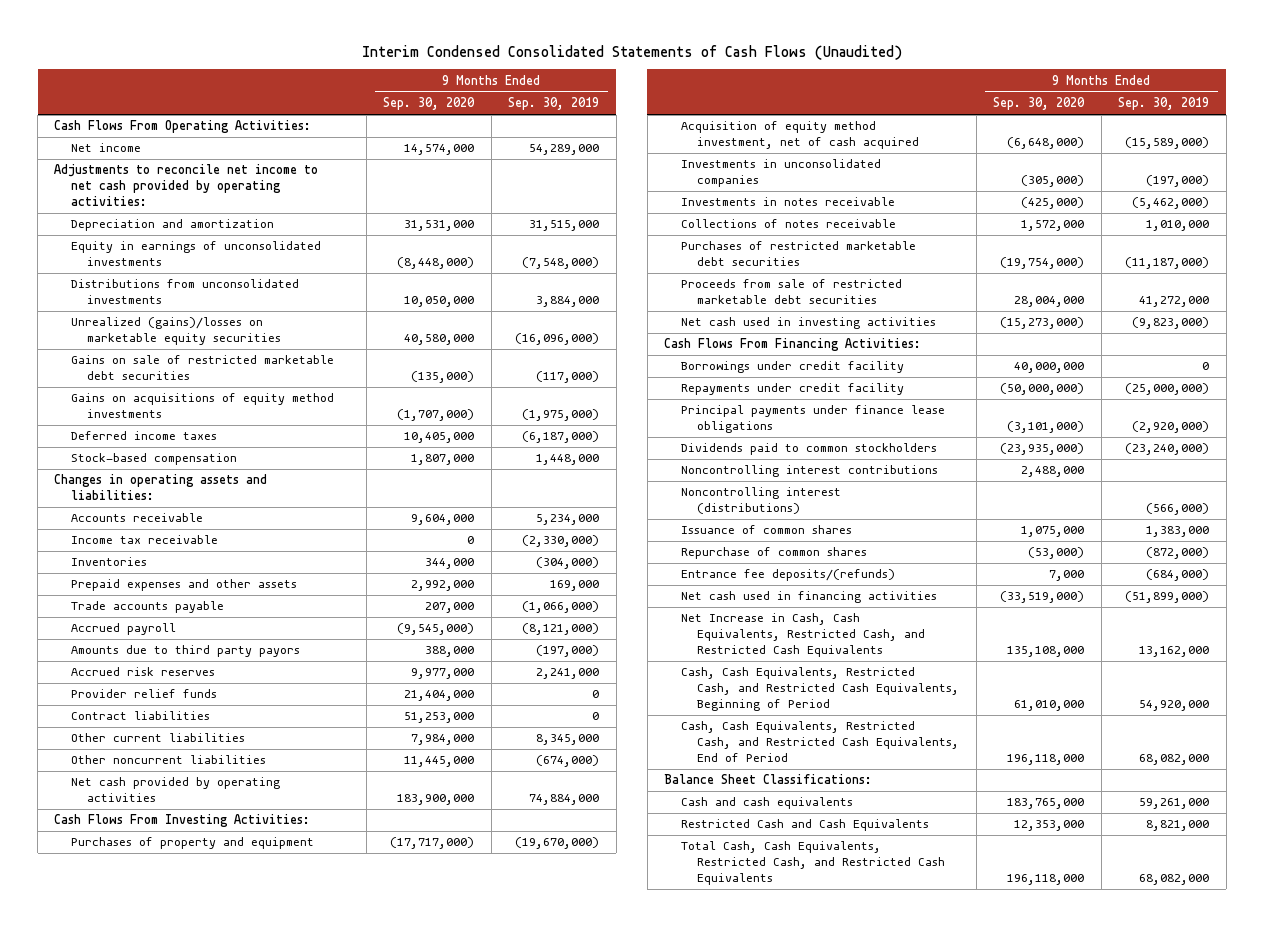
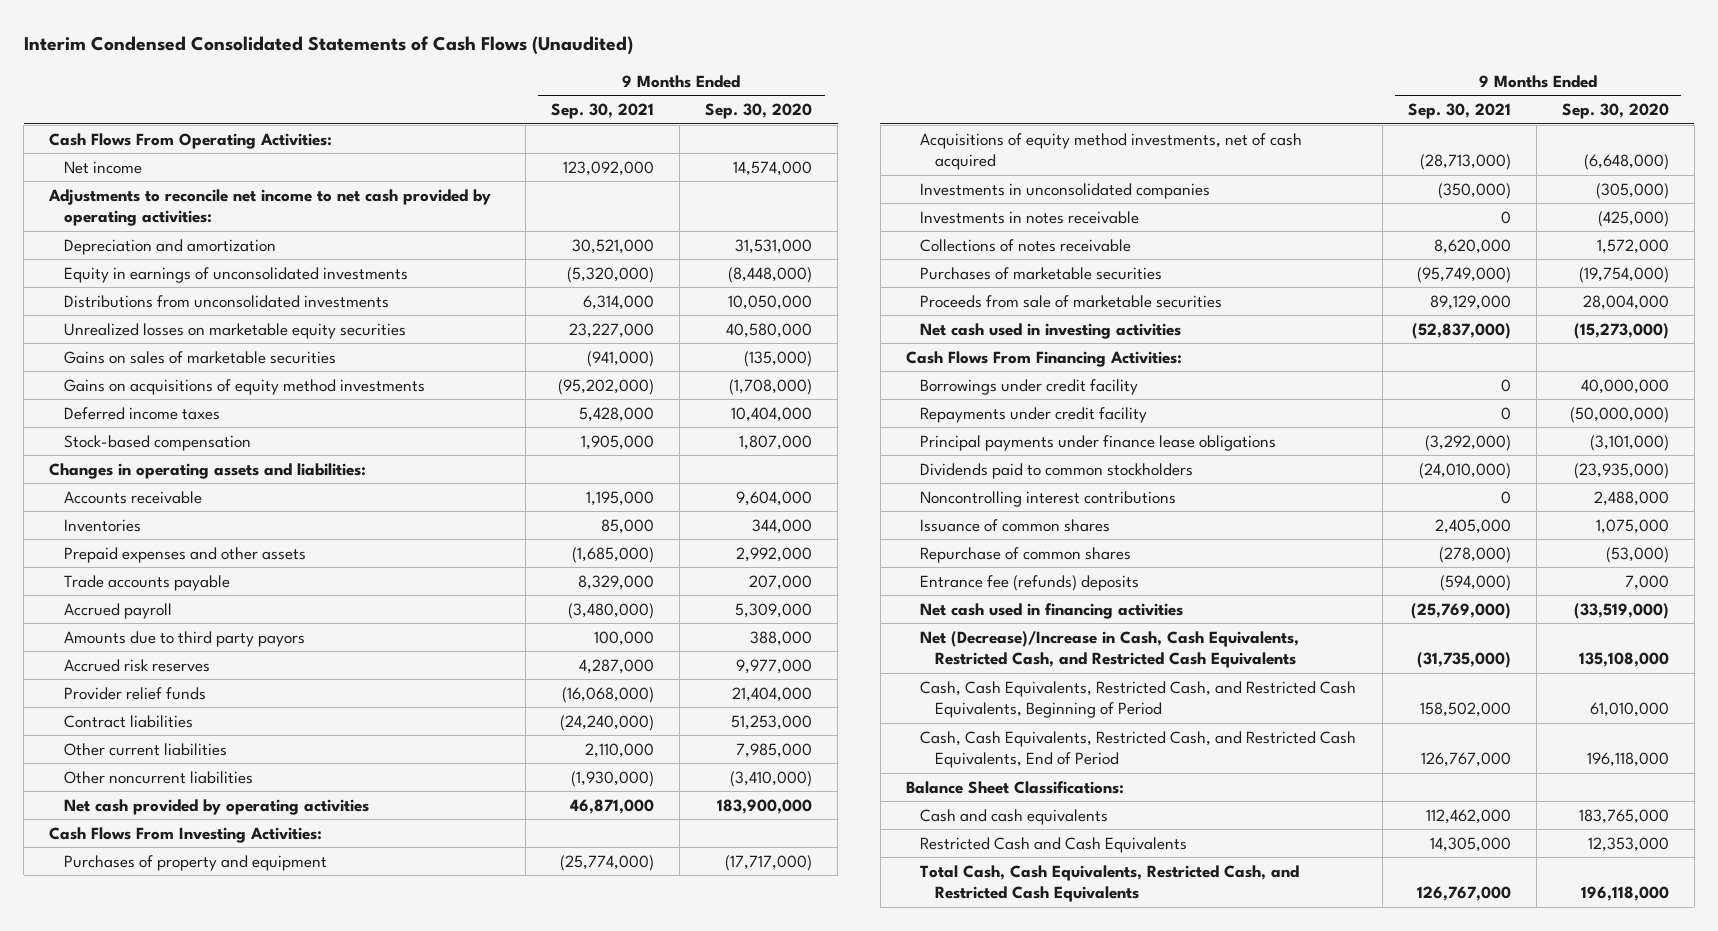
[508,97,600,111] Sep. 30, 2019 -> none
none -> [550,103,654,120] Sep. 30, 2021
[70,317,282,346] Unrealized (gains)/losses on marketable equity securities -> [63,322,406,339] Unrealized losses on marketable equity securities
[70,355,334,381] Gains on sale of restricted marketable debt securities -> [63,350,336,364] Gains on sales of marketable securities
[397,409,475,422] (1,707,000) -> [728,378,812,395] (1,708,000)
[404,432,475,444] 10,405,000 -> [730,406,812,422] 10,404,000
[70,535,218,545] Income tax receivable -> none
[397,623,475,636] (9,545,000) -> [734,602,812,618] 5,309,000
[411,734,475,746] 7,984,000 -> [735,742,812,758] 7,985,000
[404,756,475,768] 11,445,000 -> [729,770,812,787] (3,410,000)
[680,121,920,150] Acquisition of equity method investment, net of cash acquired -> [920,132,1303,171] Acquisitions of equity method investments, net of cash acquired
[680,241,916,267] Purchases of restricted marketable debt securities -> [920,266,1163,280] Purchases of marketable securities
[680,279,902,305] Proceeds from sale of restricted marketable debt securities -> [920,294,1223,308] Proceeds from sale of marketable securities
[680,487,841,515] Noncontrolling interest (distributions) -> none
[680,569,895,582] Entrance fee deposits/(refunds) -> [920,574,1140,591] Entrance fee (refunds) deposits
[680,613,926,658] Net Increase in Cash, Cash Equivalents, Restricted Cash, and Restricted Cash Equivalents -> [920,630,1300,669] Net (Decrease)/Increase in Cash, Cash Equivalents, Restricted Cash, and Restricted Cash Equivalents

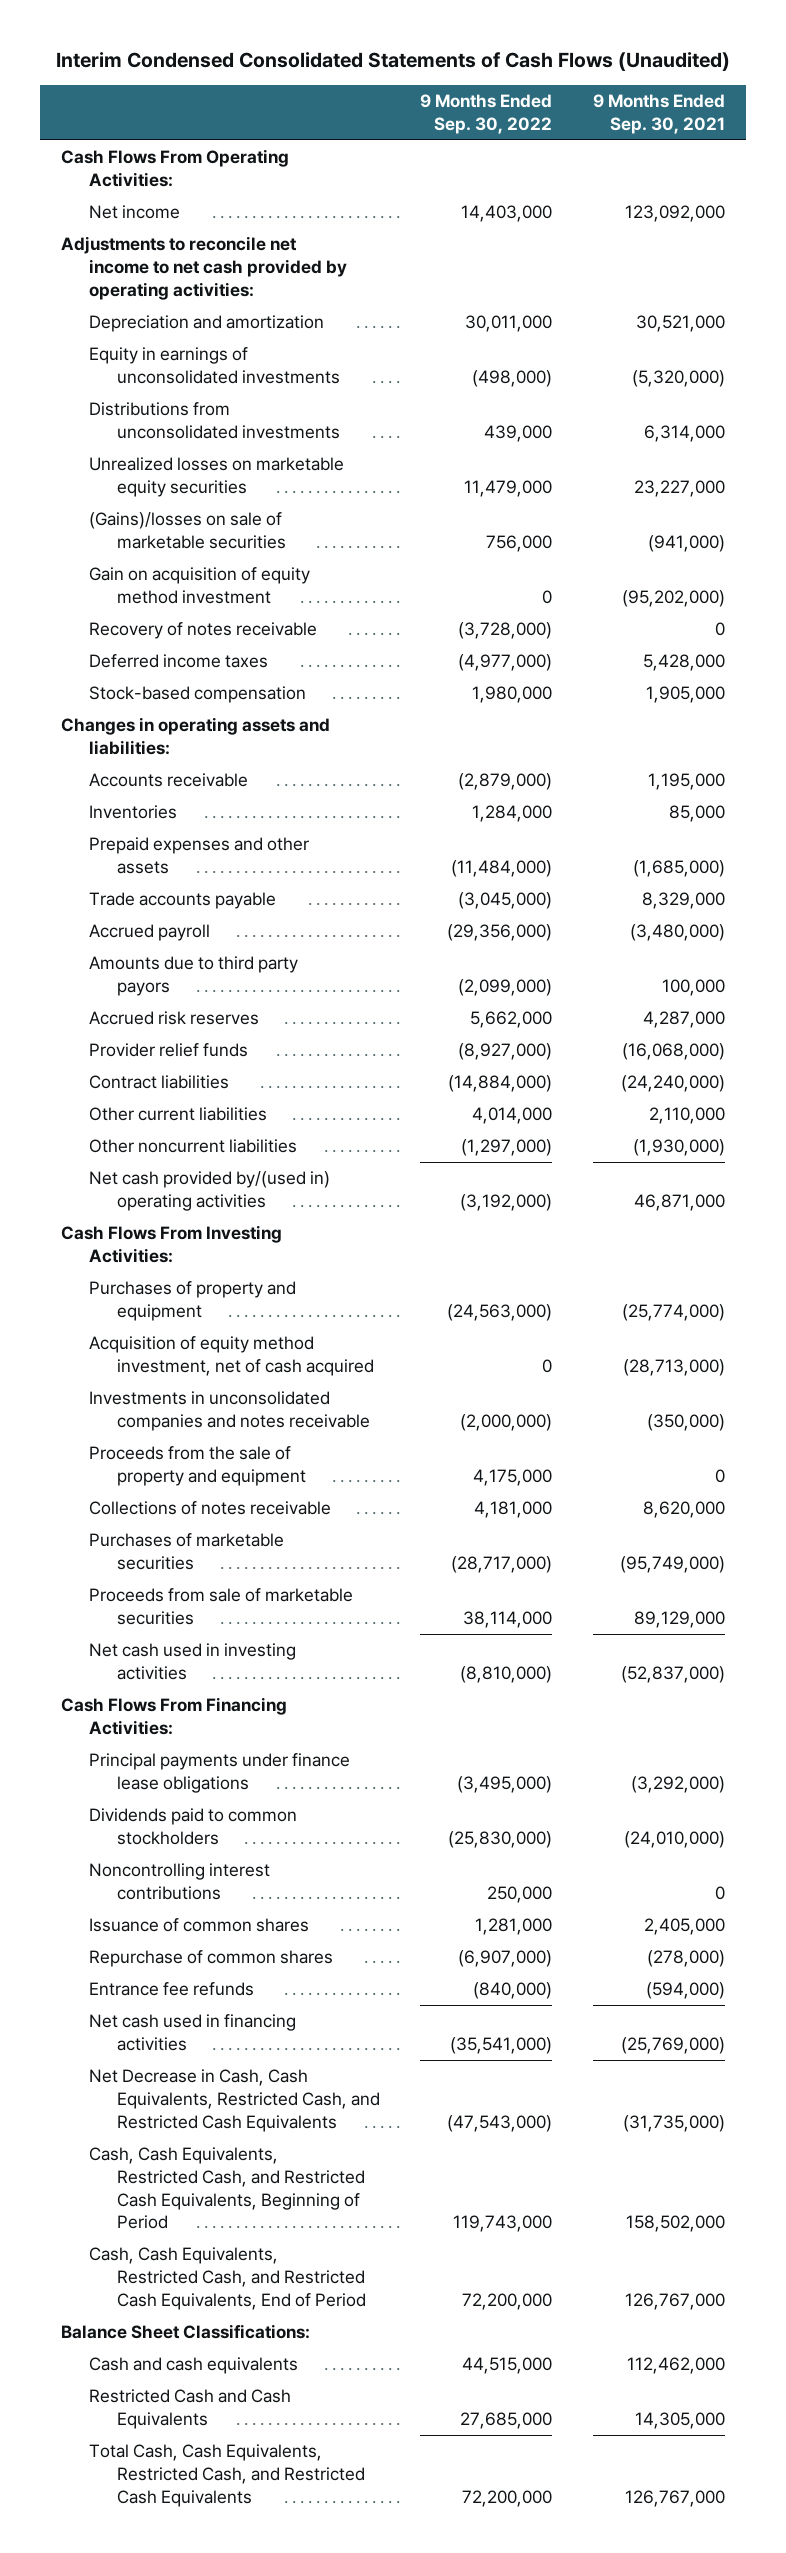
[704,103,812,120] Sep. 30, 2020 -> none
none -> [420,94,553,134] 9 Months Ended Sep. 30, 2022
[63,350,336,364] Gains on sales of marketable securities -> [88,512,286,550] (Gains)/losses on sale of marketable securities
[63,378,425,395] Gains on acquisitions of equity method investments -> [88,567,310,605] Gain on acquisition of equity method investment
none -> [88,622,317,640] Recovery of notes receivable
[63,798,369,815] Net cash provided by operating activities -> [88,1171,330,1212] Net cash provided by/(used in) operating activities
[920,210,1140,224] Investments in notes receivable -> none
[920,132,1303,171] Acquisitions of equity method investments, net of cash acquired -> [88,1336,374,1377] Acquisition of equity method investment, net of cash acquired
[920,182,1211,199] Investments in unconsolidated companies -> [88,1391,370,1432] Investments in unconsolidated companies and notes receivable
none -> [88,1446,306,1487] Proceeds from the sale of property and equipment
[920,378,1139,395] Borrowings under credit facility -> none
[920,406,1148,423] Repayments under credit facility -> none
[920,574,1140,591] Entrance fee (refunds) deposits -> [88,1982,254,1997] Entrance fee refunds
[920,630,1300,669] Net (Decrease)/Increase in Cash, Cash Equivalents, Restricted Cash, and Restricted Cash Equivalents -> [88,2069,380,2132] Net Decrease in Cash, Cash Equivalents, Restricted Cash, and Restricted Cash Equivalents

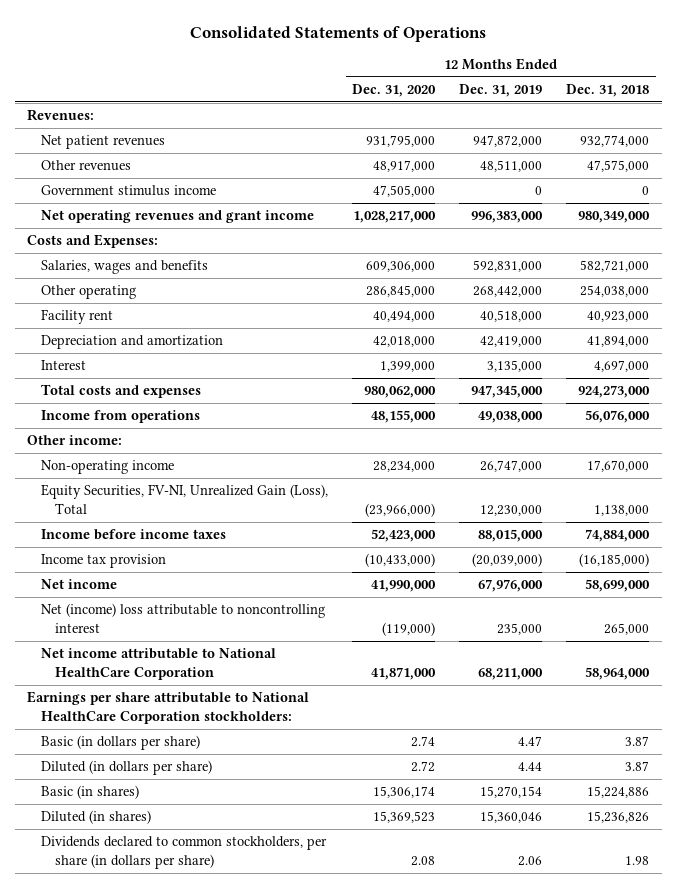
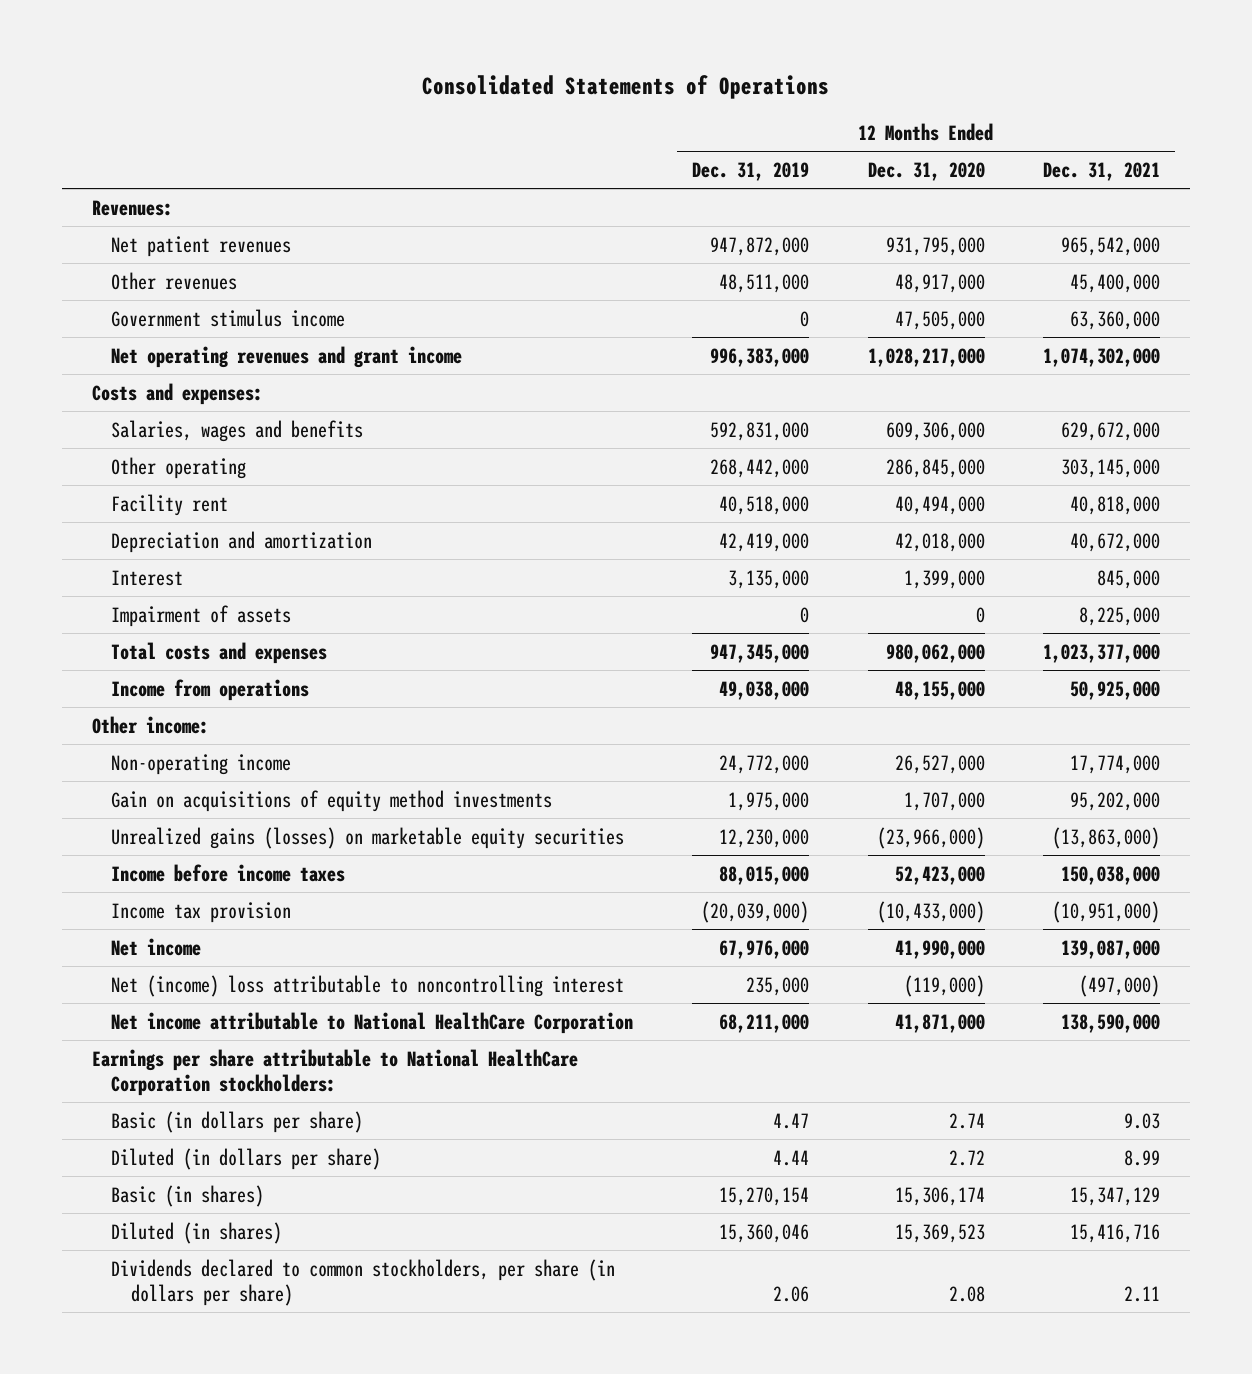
[566,84,650,98] Dec. 31, 2018 -> none
none -> [1043,162,1161,182] Dec. 31, 2021
[27,234,159,249] Costs and Expenses: -> [91,382,263,405] Costs and expenses:
none -> [111,604,292,627] Impairment of assets
[373,461,436,473] 28,234,000 -> [894,754,985,774] 26,527,000
[480,460,543,473] 26,747,000 -> [718,754,809,774] 24,772,000
none -> [111,789,553,812] Gain on acquisitions of equity method investments
[40,484,328,514] Equity Securities, FV-NI, Unrealized Gain (Loss), Total -> [111,826,625,849] Unrealized gains (losses) on marketable equity securities

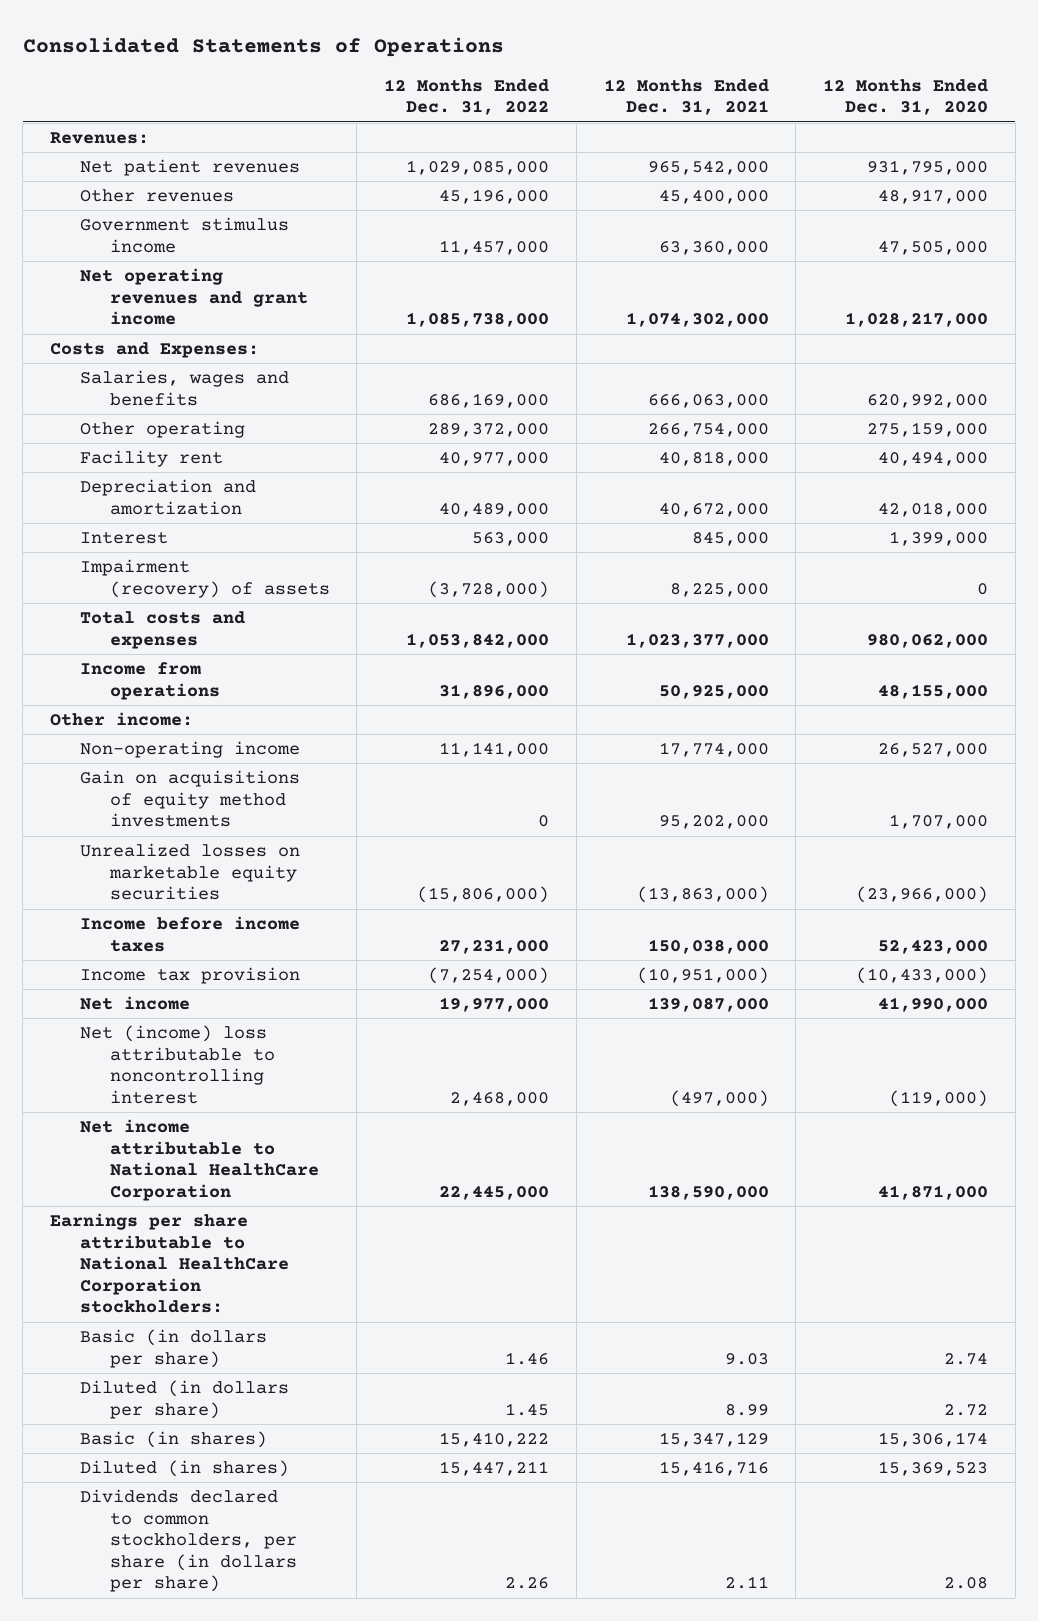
[691,162,809,182] Dec. 31, 2019 -> none
none -> [384,78,550,116] 12 Months Ended Dec. 31, 2022
[91,382,263,405] Costs and expenses: -> [50,342,260,359] Costs and Expenses:
[885,421,985,441] 609,306,000 -> [867,393,989,408] 620,992,000
[1061,421,1161,441] 629,672,000 -> [647,393,769,408] 666,063,000
[885,458,985,478] 286,845,000 -> [867,422,989,438] 275,159,000
[1061,458,1161,478] 303,145,000 -> [647,423,769,438] 266,754,000
[111,604,292,627] Impairment of assets -> [79,559,330,598] Impairment (recovery) of assets
[111,826,625,849] Unrealized gains (losses) on marketable equity securities -> [79,843,300,901] Unrealized losses on marketable equity securities

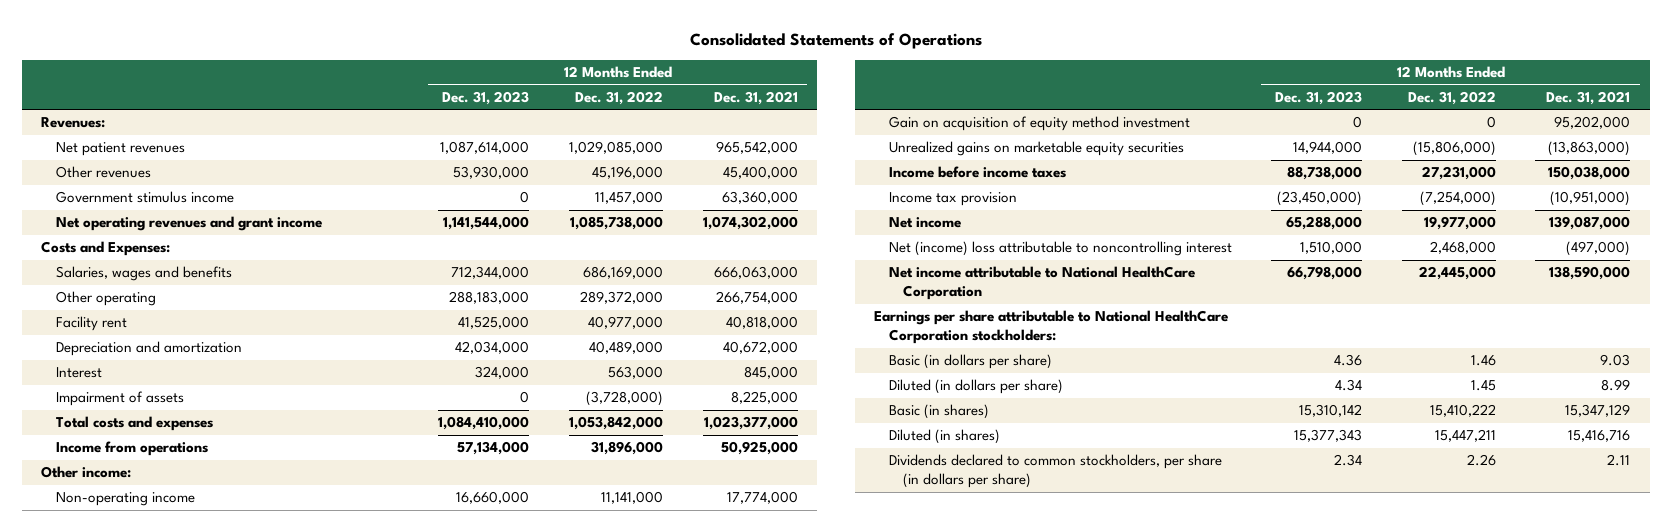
[823,78,989,116] 12 Months Ended Dec. 31, 2020 -> none
none -> [442,90,530,105] Dec. 31, 2023
[79,559,330,598] Impairment (recovery) of assets -> [55,391,184,407] Impairment of assets
[79,770,300,828] Gain on acquisitions of equity method investments -> [888,116,1190,132] Gain on acquisition of equity method investment
[79,843,300,901] Unrealized losses on marketable equity securities -> [888,141,1184,157] Unrealized gains on marketable equity securities

